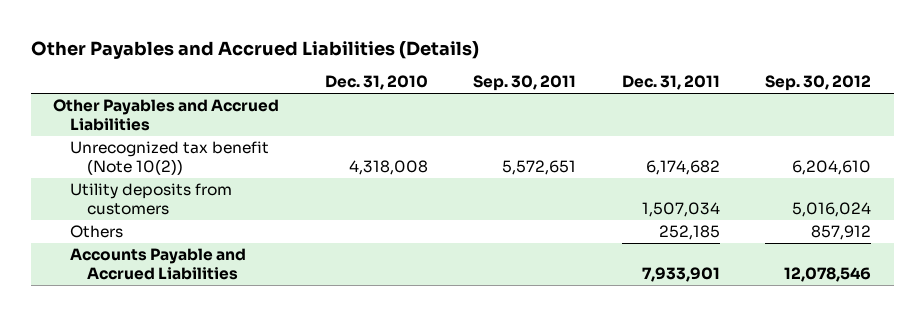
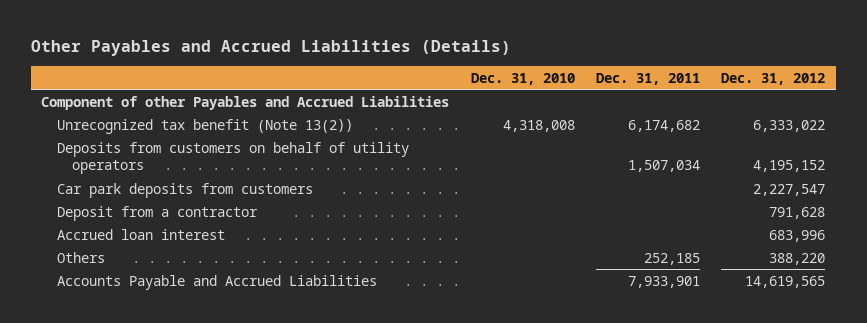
[473,75,577,92] Sep. 30, 2011 -> none
[765,75,872,92] Sep. 30, 2012 -> none
none -> [721,72,826,85] Dec. 31, 2012
[53,99,280,132] Other Payables and Accrued Liabilities -> [41,95,450,110] Component of other Payables and Accrued Liabilities
[70,141,270,176] Unrecognized tax benefit (Note 10(2)) -> [56,118,353,134] Unrecognized tax benefit (Note 13(2))
[70,183,233,216] Utility deposits from customers -> [56,141,409,174] Deposits from customers on behalf of utility operators
none -> [56,182,313,198] Car park deposits from customers
none -> [56,205,258,221] Deposit from a contractor
none -> [56,228,225,240] Accrued loan interest

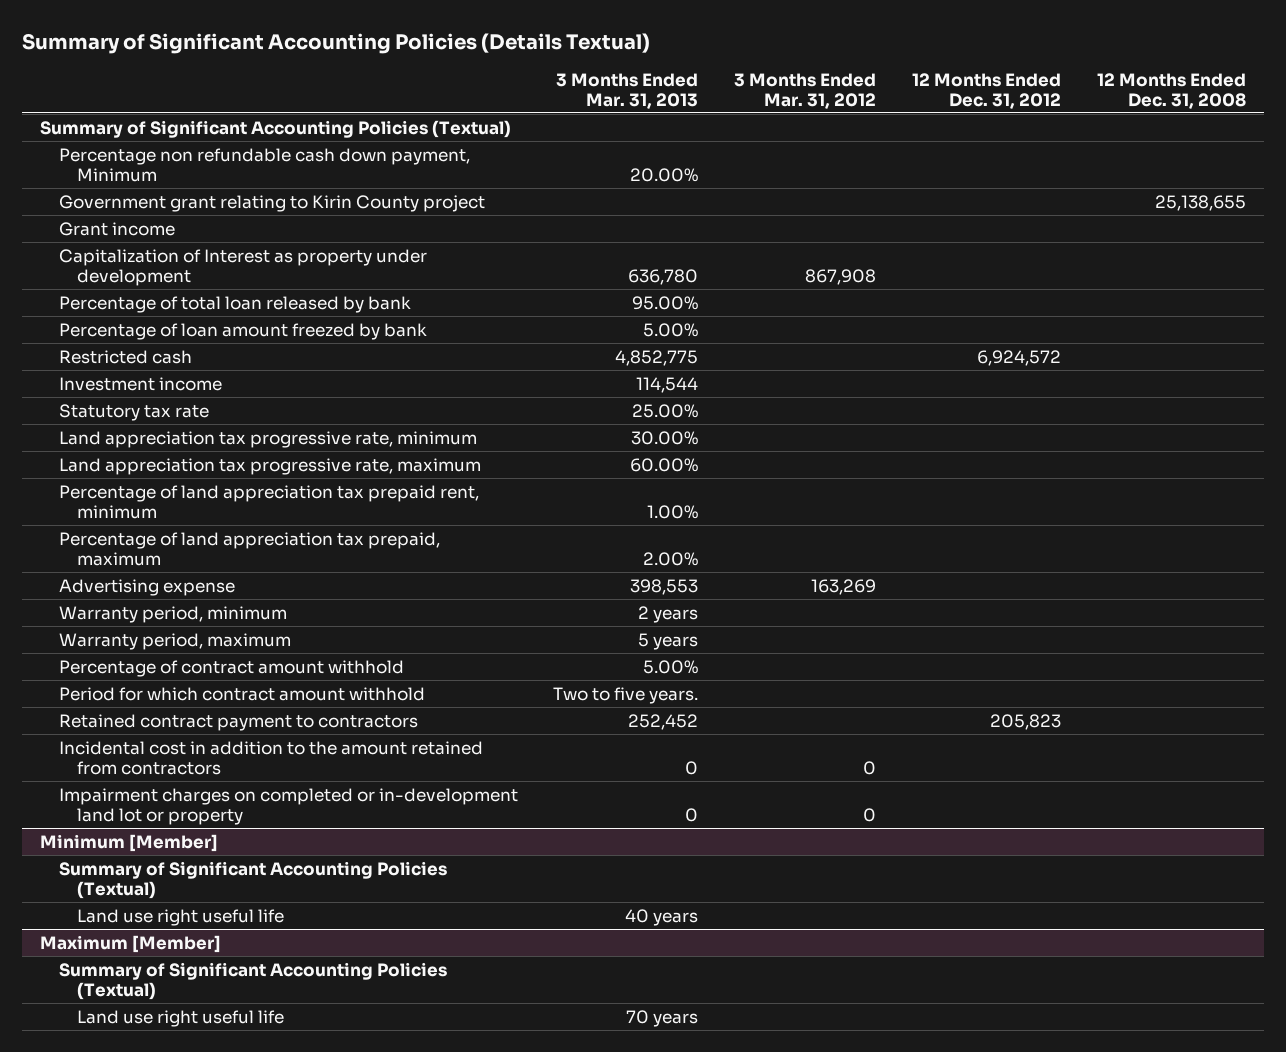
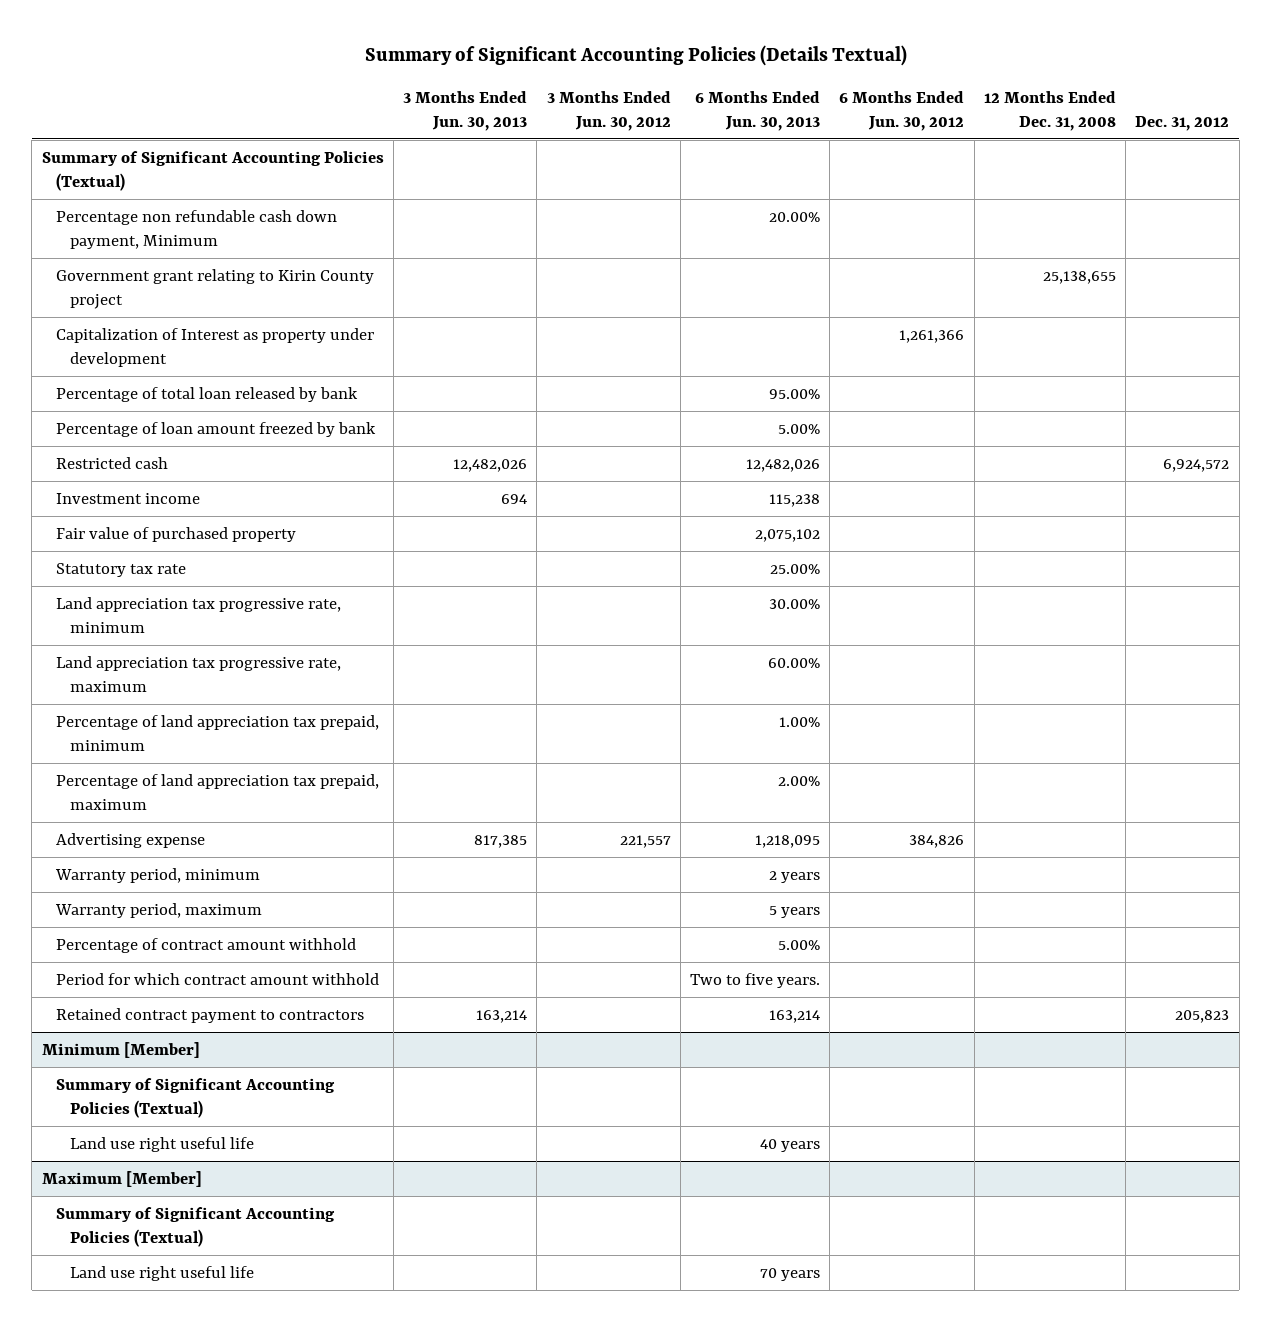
[556,72,699,109] 3 Months Ended Mar. 31, 2013 -> none
[734,72,877,109] 3 Months Ended Mar. 31, 2012 -> none
[912,72,1062,109] 12 Months Ended Dec. 31, 2012 -> none
none -> [403,90,528,131] 3 Months Ended Jun. 30, 2013
none -> [546,90,671,131] 3 Months Ended Jun. 30, 2012
none -> [695,90,821,131] 6 Months Ended Jun. 30, 2013
none -> [839,90,965,131] 6 Months Ended Jun. 30, 2012
none -> [1135,115,1230,131] Dec. 31, 2012
[58,221,175,236] Grant income -> none
none -> [55,526,296,542] Fair value of purchased property
[58,484,479,519] Percentage of land appreciation tax prepaid rent, minimum -> [55,714,379,751] Percentage of land appreciation tax prepaid, minimum
[58,740,483,775] Incidental cost in addition to the amount retained from contractors -> none
[58,787,518,825] Impairment charges on completed or in-development land lot or property -> none

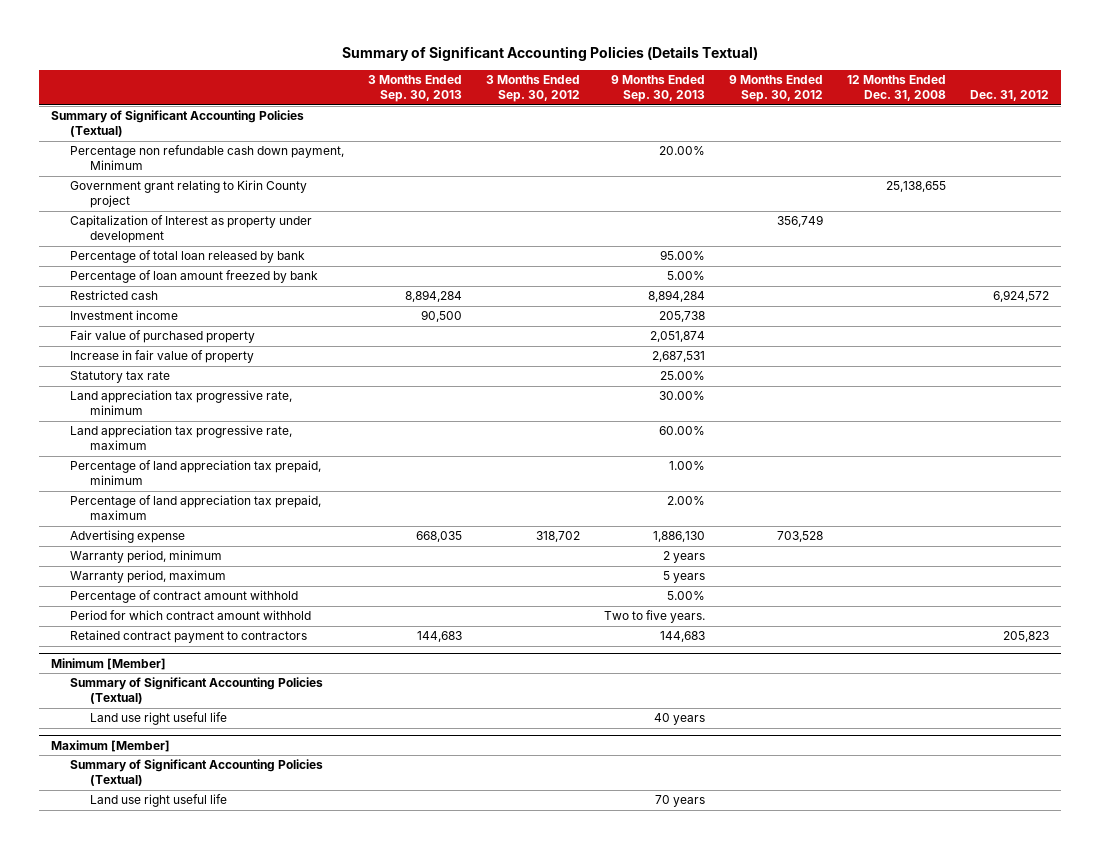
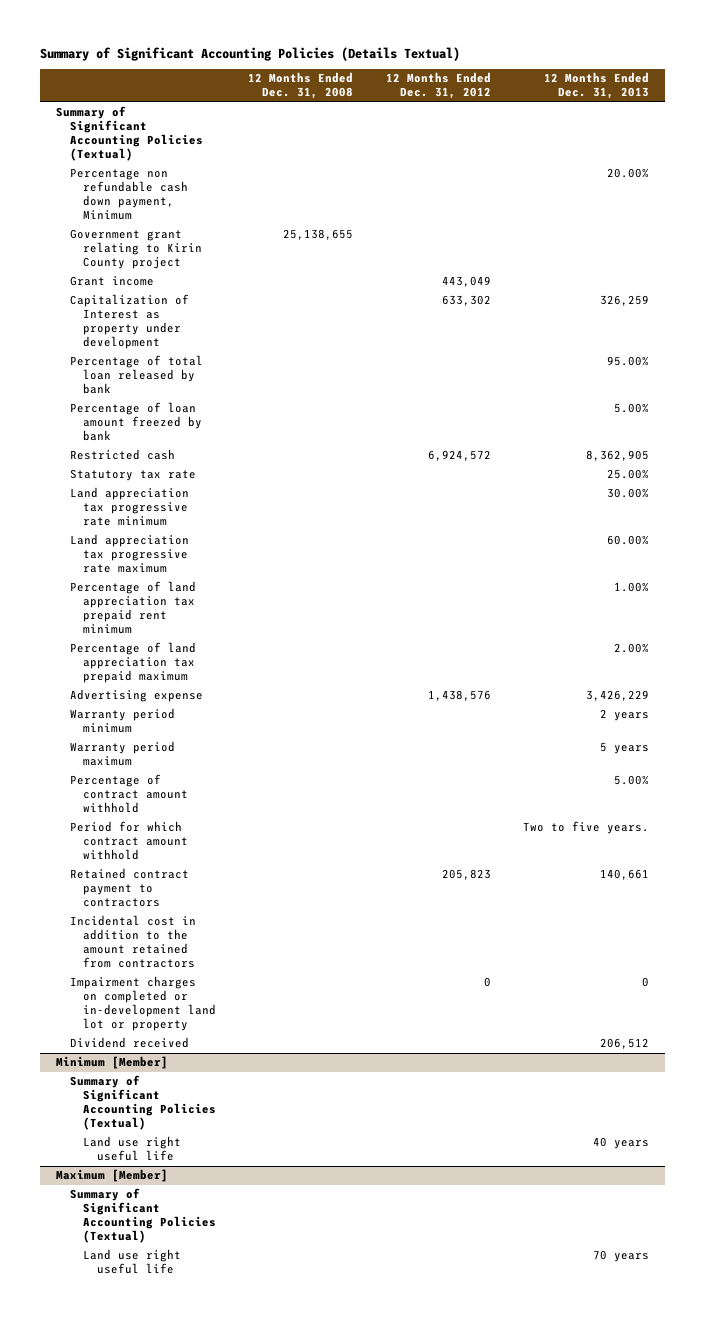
[368,75,463,103] 3 Months Ended Sep. 30, 2013 -> none
[486,75,581,103] 3 Months Ended Sep. 30, 2012 -> none
[611,75,706,103] 9 Months Ended Sep. 30, 2013 -> none
[729,75,824,103] 9 Months Ended Sep. 30, 2012 -> none
[970,90,1050,102] Dec. 31, 2012 -> none
none -> [385,72,491,100] 12 Months Ended Dec. 31, 2012
none -> [543,72,649,100] 12 Months Ended Dec. 31, 2013
none -> [69,276,154,287] Grant income
[70,310,179,321] Investment income -> none
[70,330,256,344] Fair value of purchased property -> none
[70,350,255,364] Increase in fair value of property -> none
[70,390,293,416] Land appreciation tax progressive rate, minimum -> [69,487,189,527] Land appreciation tax progressive rate minimum
[70,425,293,451] Land appreciation tax progressive rate, maximum -> [69,534,189,574] Land appreciation tax progressive rate maximum
[70,460,322,486] Percentage of land appreciation tax prepaid, minimum -> [69,581,196,635] Percentage of land appreciation tax prepaid rent minimum
[70,495,322,521] Percentage of land appreciation tax prepaid, maximum -> [69,642,196,684] Percentage of land appreciation tax prepaid maximum
[70,550,223,564] Warranty period, minimum -> [69,708,175,734] Warranty period minimum
[70,570,227,584] Warranty period, maximum -> [69,741,175,767] Warranty period maximum
none -> [69,915,196,969] Incidental cost in addition to the amount retained from contractors
none -> [69,976,217,1032] Impairment charges on completed or in-development land lot or property
none -> [69,1037,189,1049] Dividend received

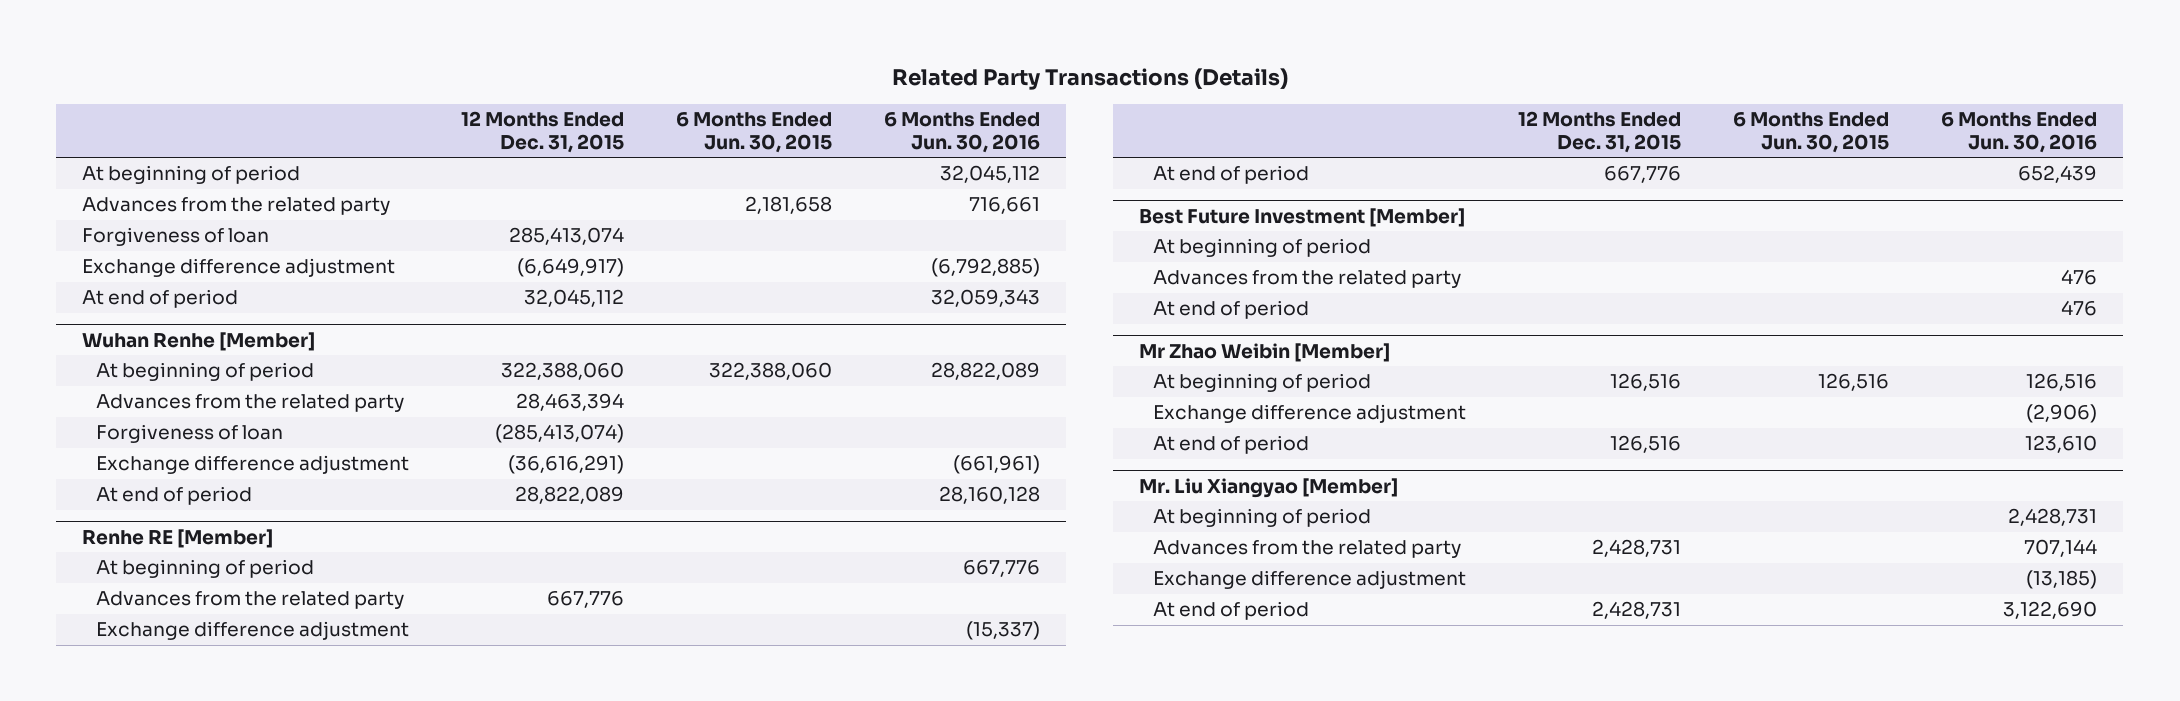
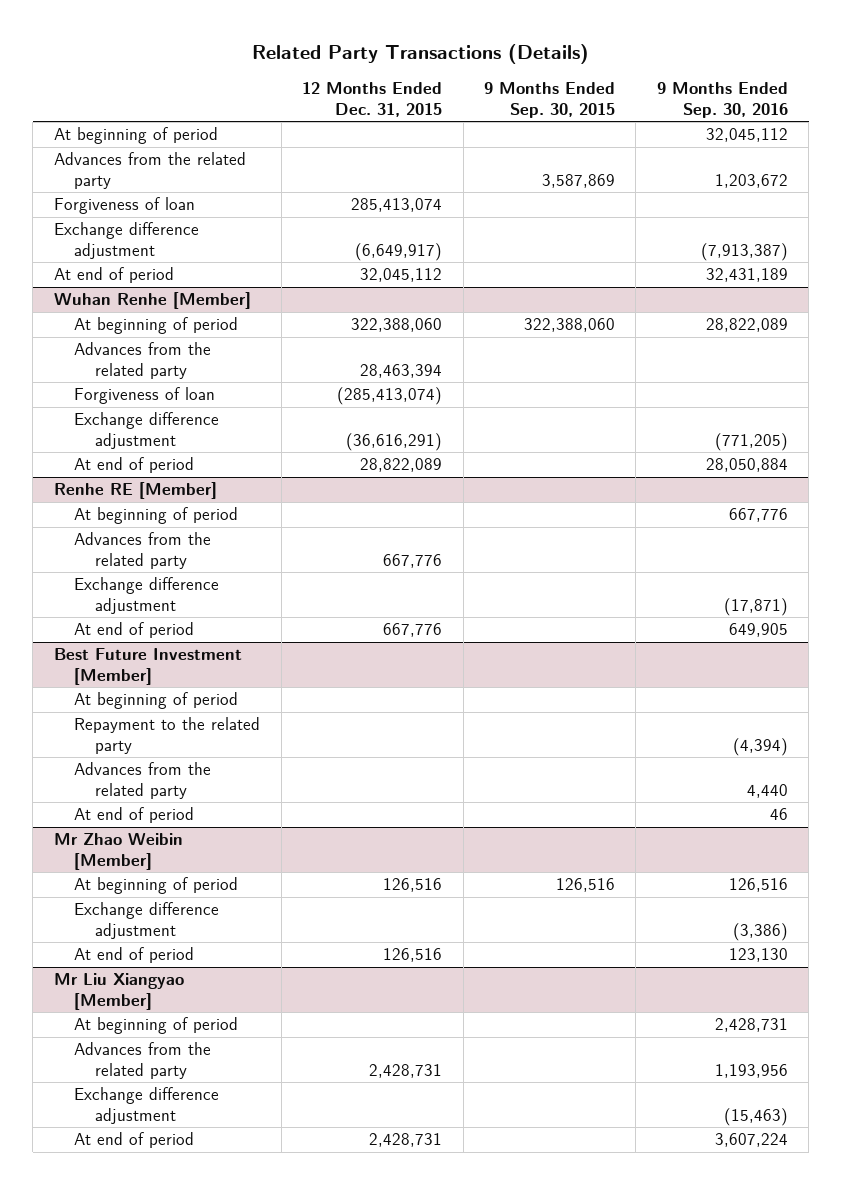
[676,112,833,153] 6 Months Ended Jun. 30, 2015 -> none
[884,112,1041,153] 6 Months Ended Jun. 30, 2016 -> none
none -> [483,82,615,118] 9 Months Ended Sep. 30, 2015
none -> [656,82,788,118] 9 Months Ended Sep. 30, 2016
none -> [74,717,261,754] Repayment to the related party
[1139,477,1399,498] Mr. Liu Xiangyao [Member] -> [53,972,184,1010] Mr Liu Xiangyao [Member]

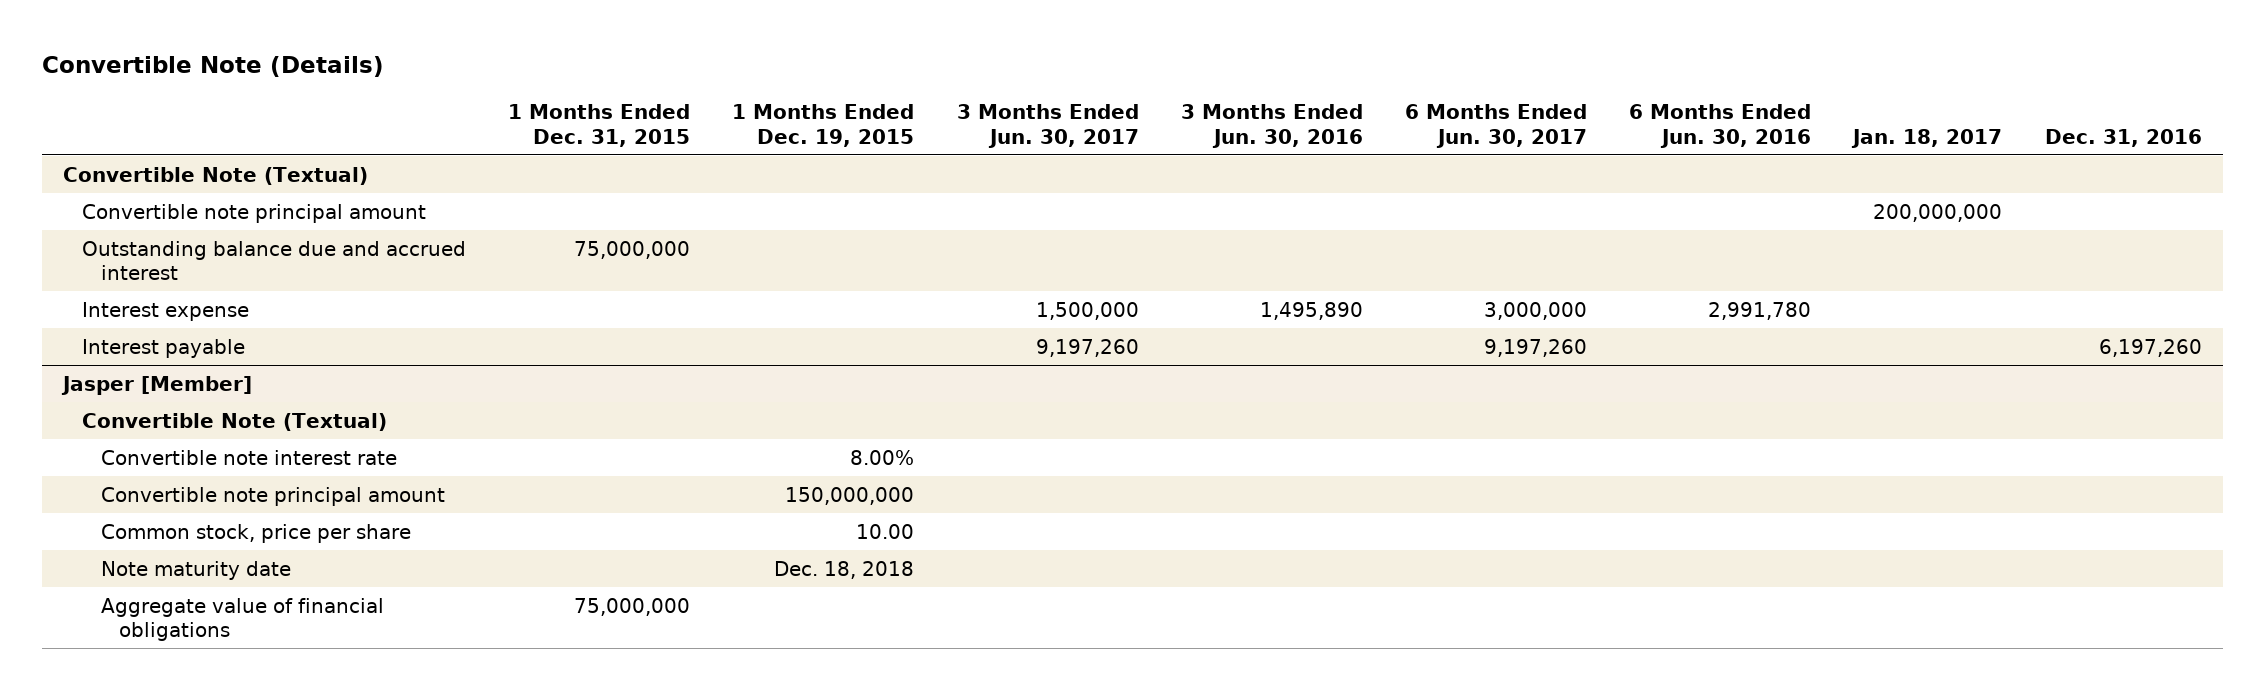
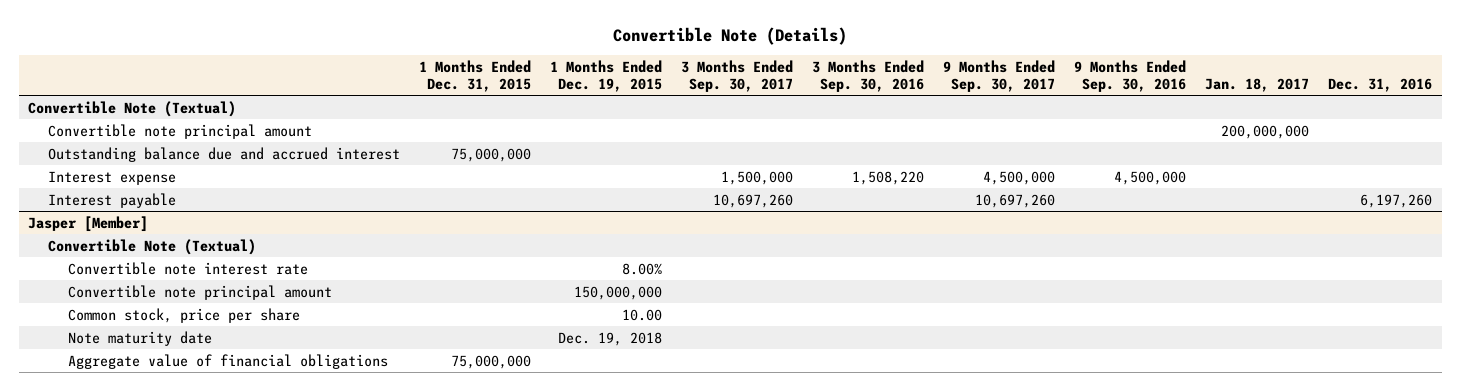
[956,104,1139,148] 3 Months Ended Jun. 30, 2017 -> none
[1180,104,1363,148] 3 Months Ended Jun. 30, 2016 -> none
[1404,104,1587,148] 6 Months Ended Jun. 30, 2017 -> none
[1629,104,1812,148] 6 Months Ended Jun. 30, 2016 -> none
none -> [680,60,793,92] 3 Months Ended Sep. 30, 2017
none -> [812,60,925,92] 3 Months Ended Sep. 30, 2016
none -> [943,60,1056,92] 9 Months Ended Sep. 30, 2017
none -> [1074,60,1187,92] 9 Months Ended Sep. 30, 2016
[774,560,915,579] Dec. 18, 2018 -> [557,331,662,346] Dec. 19, 2018

